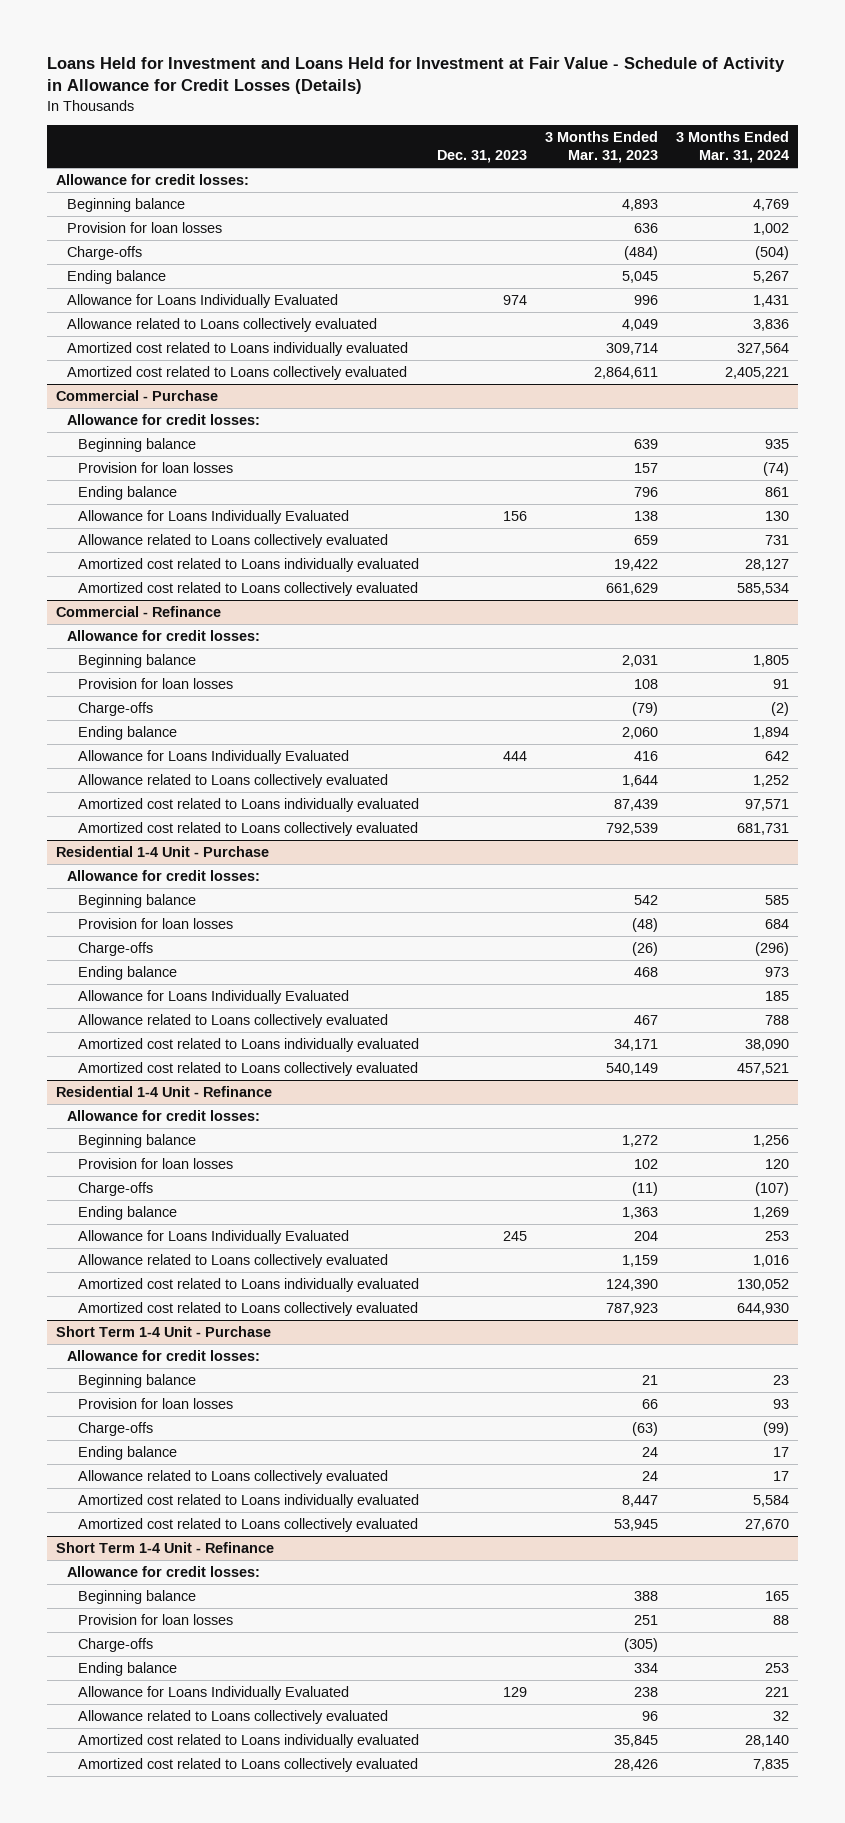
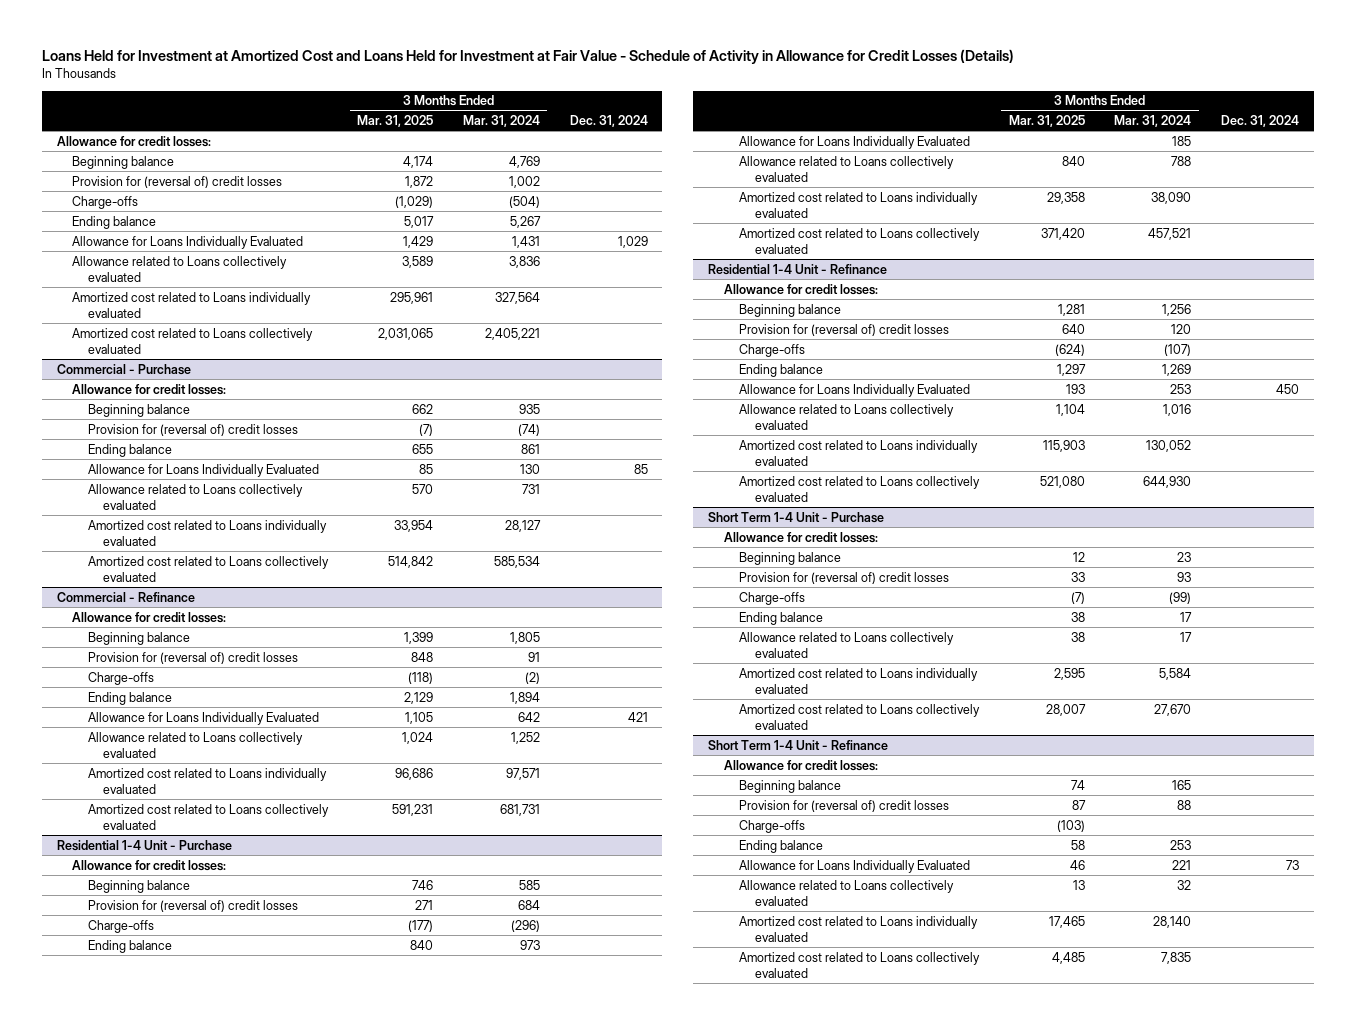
[46,56,785,95] Loans Held for Investment and Loans Held for Investment at Fair Value - Schedule of Activity in Allowance for Credit Losses (Details) -> [42,49,1015,65] Loans Held for Investment at Amortized Cost and Loans Held for Investment at Fair Value - Schedule of Activity in Allowance for Credit Losses (Details)
[436,149,527,163] Dec. 31, 2023 -> none
[544,131,658,163] 3 Months Ended Mar. 31, 2023 -> none
none -> [357,114,434,127] Mar. 31, 2025
none -> [569,114,648,127] Dec. 31, 2024
[66,222,222,234] Provision for loan losses -> [72,175,283,188] Provision for (reversal of) credit losses
[77,462,233,474] Provision for loan losses -> [87,423,298,436] Provision for (reversal of) credit losses
[77,678,233,690] Provision for loan losses -> [87,651,298,664] Provision for (reversal of) credit losses
[77,918,233,930] Provision for loan losses -> [87,899,298,912] Provision for (reversal of) credit losses
[77,1158,233,1170] Provision for loan losses -> [739,323,950,336] Provision for (reversal of) credit losses
[77,1398,233,1410] Provision for loan losses -> [739,571,950,584] Provision for (reversal of) credit losses
[77,1614,233,1626] Provision for loan losses -> [739,799,950,812] Provision for (reversal of) credit losses

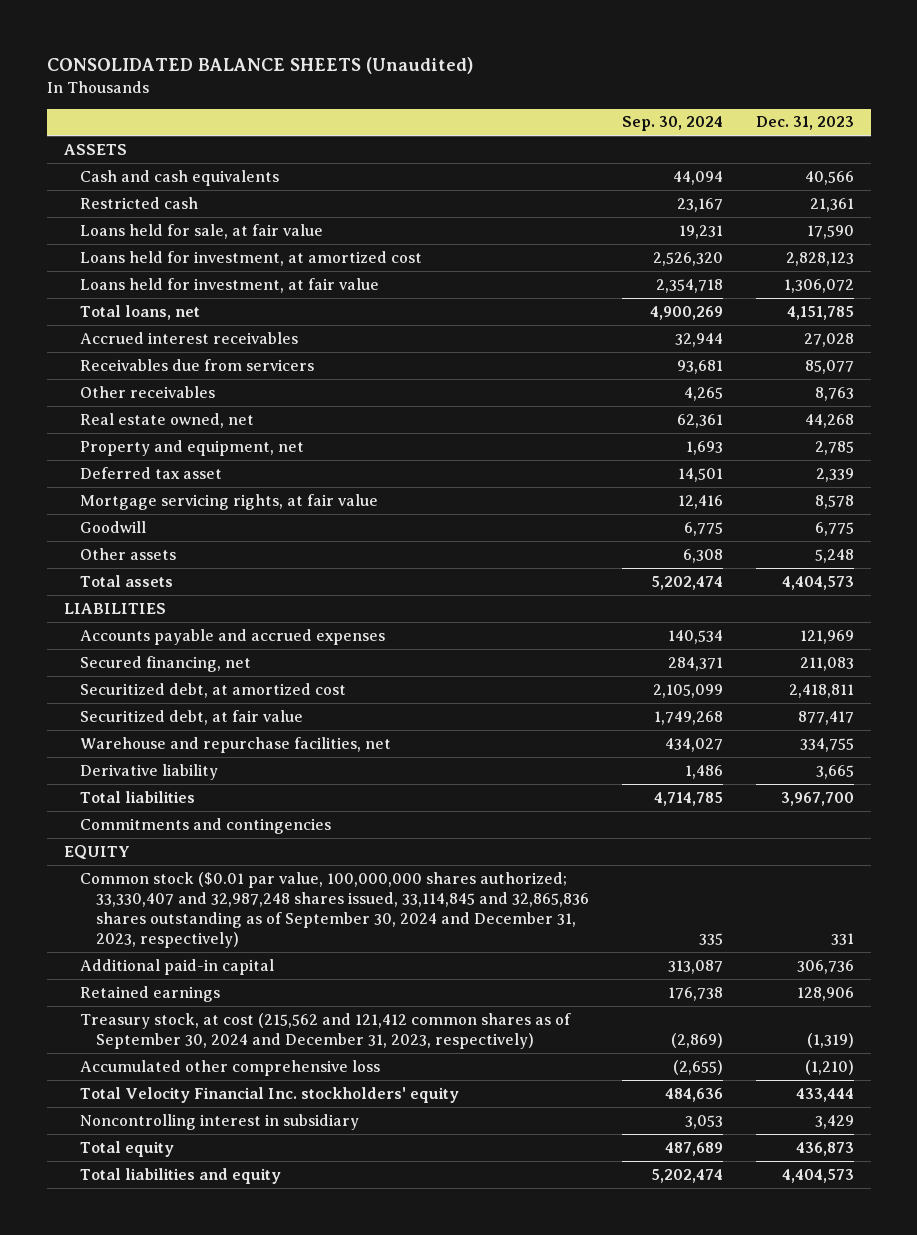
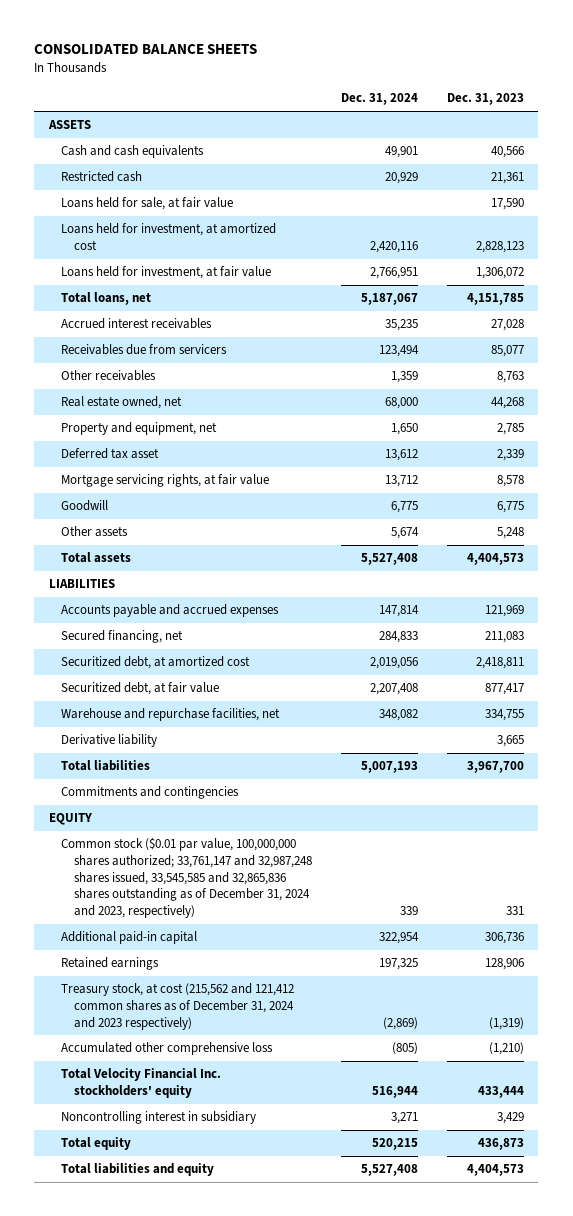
[46,57,473,75] CONSOLIDATED BALANCE SHEETS (Unaudited) -> [34,44,258,55] CONSOLIDATED BALANCE SHEETS
[621,116,723,132] Sep. 30, 2024 -> none
none -> [340,93,418,106] Dec. 31, 2024
[79,871,589,949] Common stock ($0.01 par value, 100,000,000 shares authorized; 33,330,407 and 32,987,248 shares issued, 33,114,845 and 32,865,836 shares outstanding as of September 30, 2024 and December 31, 2023, respectively) -> [61,837,312,918] Common stock ($0.01 par value, 100,000,000 shares authorized; 33,761,147 and 32,987,248 shares issued, 33,545,585 and 32,865,836 shares outstanding as of December 31, 2024 and 2023, respectively)
[79,1012,571,1049] Treasury stock, at cost (215,562 and 121,412 common shares as of September 30, 2024 and December 31, 2023, respectively) -> [61,983,295,1030] Treasury stock, at cost (215,562 and 121,412 common shares as of December 31, 2024 and 2023 respectively)

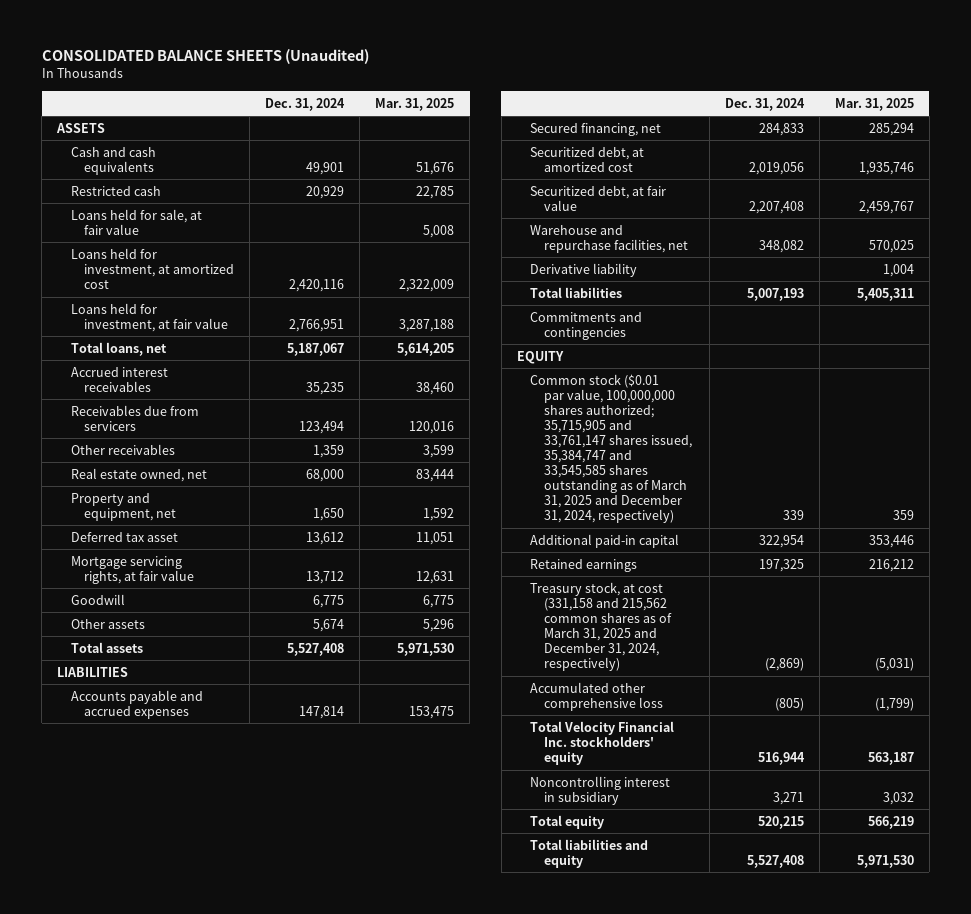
[34,44,258,55] CONSOLIDATED BALANCE SHEETS -> [41,49,369,65] CONSOLIDATED BALANCE SHEETS (Unaudited)
[446,93,524,106] Dec. 31, 2023 -> none
none -> [375,97,455,111] Mar. 31, 2025
[61,837,312,918] Common stock ($0.01 par value, 100,000,000 shares authorized; 33,761,147 and 32,987,248 shares issued, 33,545,585 and 32,865,836 shares outstanding as of December 31, 2024 and 2023, respectively) -> [530,373,692,524] Common stock ($0.01 par value, 100,000,000 shares authorized; 35,715,905 and 33,761,147 shares issued, 35,384,747 and 33,545,585 shares outstanding as of March 31, 2025 and December 31, 2024, respectively)
[61,983,295,1030] Treasury stock, at cost (215,562 and 121,412 common shares as of December 31, 2024 and 2023 respectively) -> [530,581,672,671] Treasury stock, at cost (331,158 and 215,562 common shares as of March 31, 2025 and December 31, 2024, respectively)

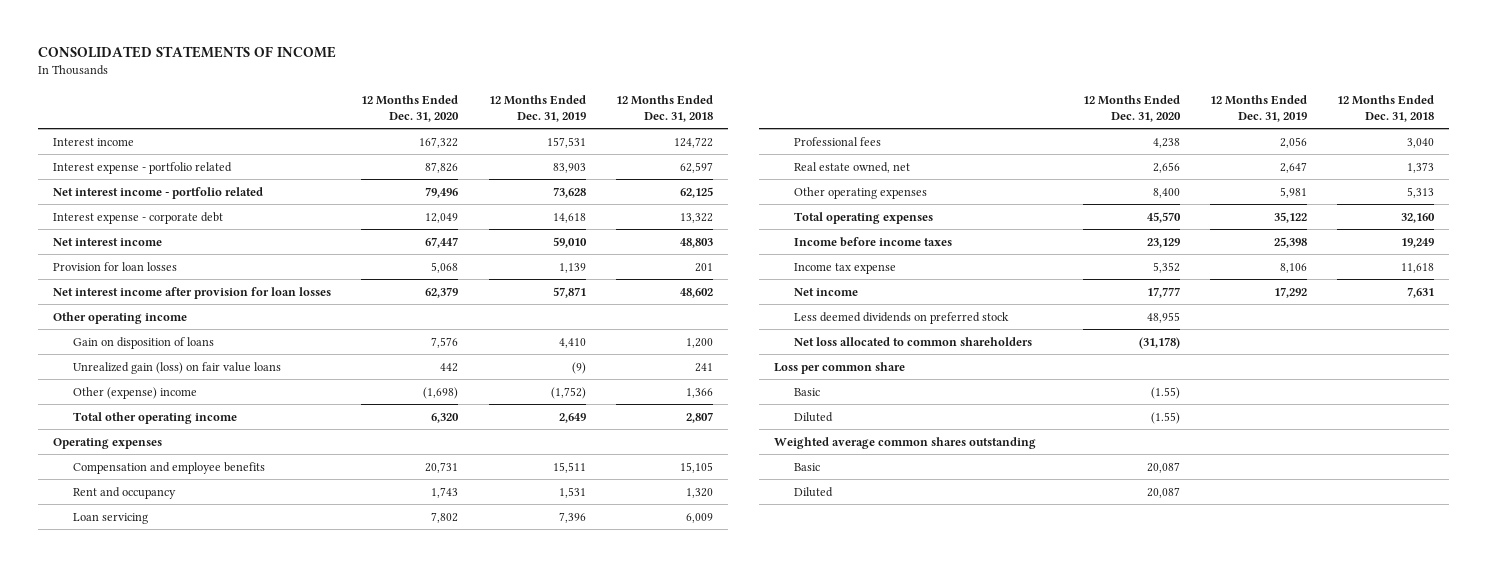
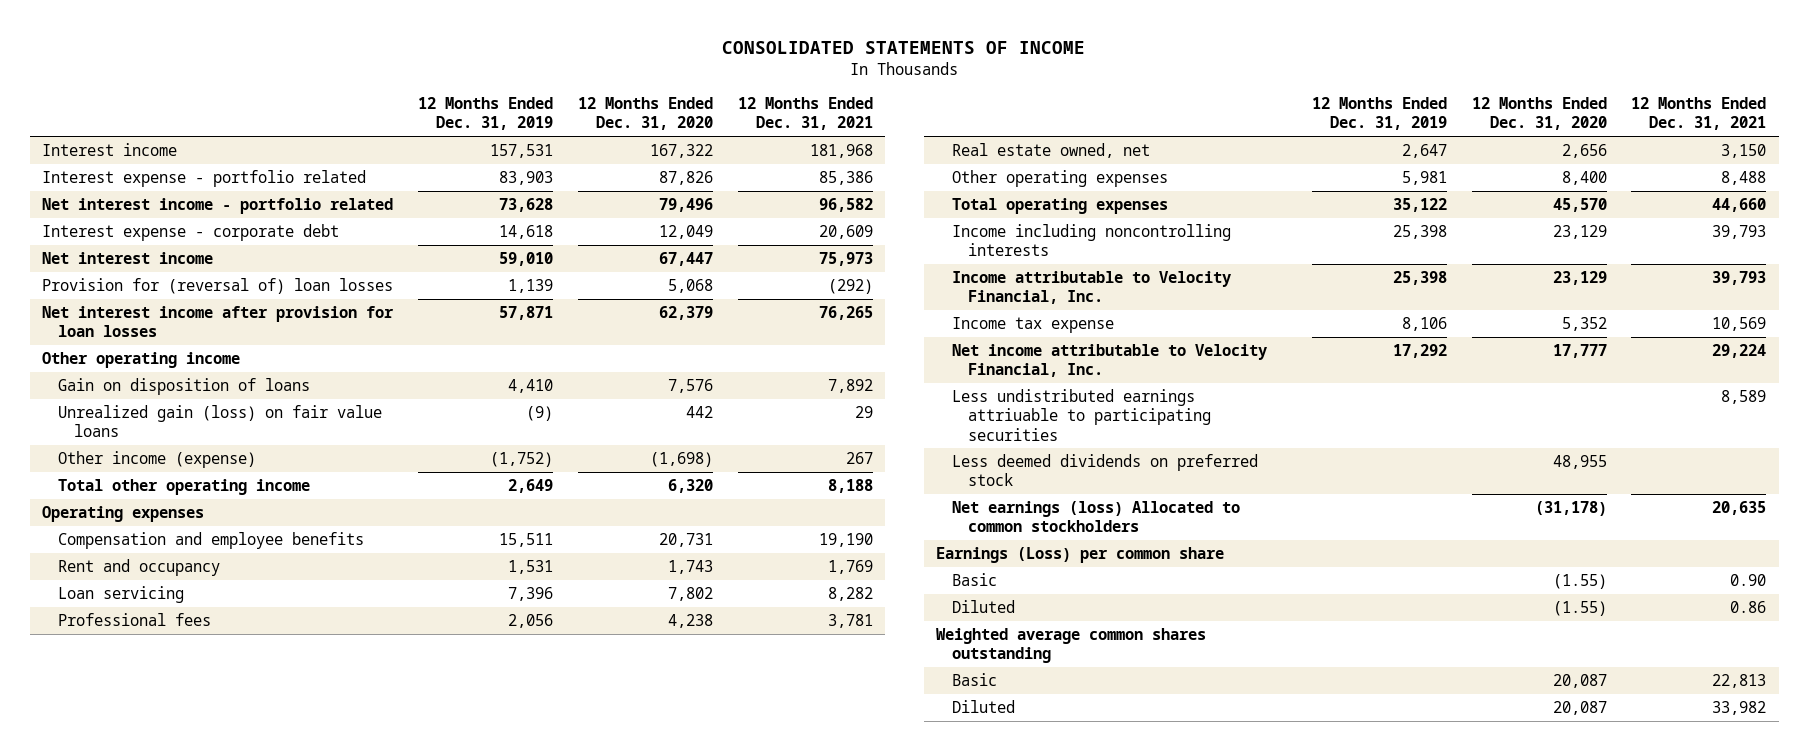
[615,94,713,122] 12 Months Ended Dec. 31, 2018 -> none
none -> [737,97,873,131] 12 Months Ended Dec. 31, 2021
[53,261,178,271] Provision for loan losses -> [42,277,394,294] Provision for (reversal of) loan losses
[72,386,197,399] Other (expense) income -> [58,450,257,468] Other income (expense)
[794,236,953,247] Income before income taxes -> [952,223,1232,257] Income including noncontrolling interests
none -> [952,270,1232,305] Income attributable to Velocity Financial, Inc.
[794,287,859,296] Net income -> [952,343,1268,378] Net income attributable to Velocity Financial, Inc.
none -> [952,388,1212,441] Less undistributed earnings attriuable to participating securities
[794,336,1033,346] Net loss allocated to common shareholders -> [952,500,1241,533] Net earnings (loss) Allocated to common stockholders
[774,361,906,374] Loss per common share -> [936,546,1225,563] Earnings (Loss) per common share

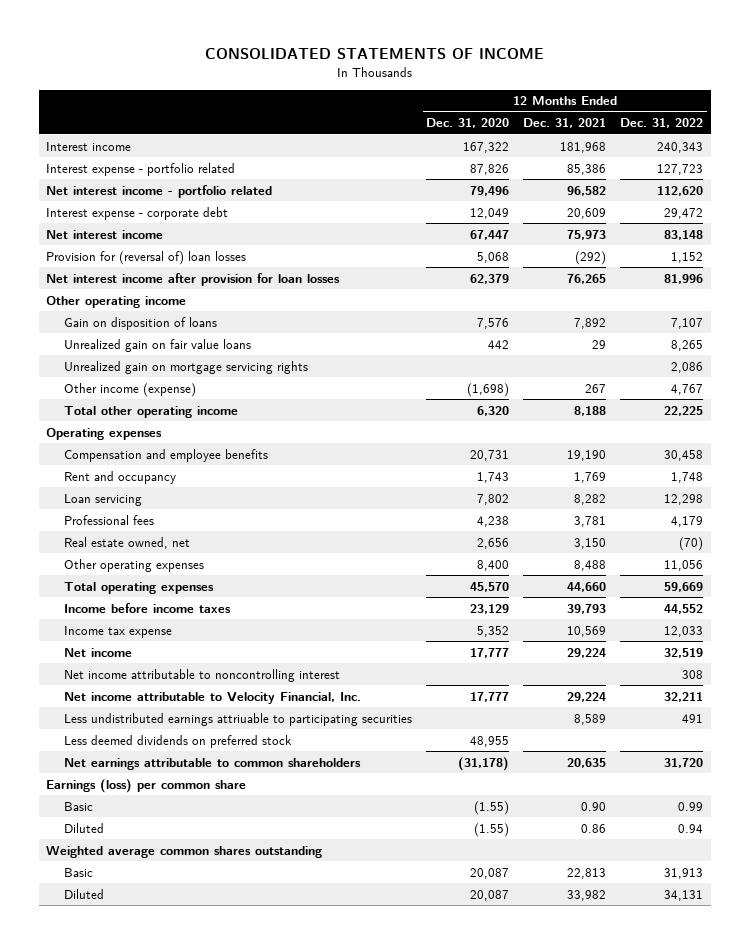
[418,97,554,131] 12 Months Ended Dec. 31, 2019 -> none
none -> [620,118,704,129] Dec. 31, 2022
[58,404,383,438] Unrealized gain (loss) on fair value loans -> [64,338,252,352] Unrealized gain on fair value loans
none -> [64,360,309,374] Unrealized gain on mortgage servicing rights
[952,270,1232,305] Income attributable to Velocity Financial, Inc. -> none
[952,223,1232,257] Income including noncontrolling interests -> [64,602,232,613] Income before income taxes
none -> [64,647,133,657] Net income
none -> [64,668,341,682] Net income attributable to noncontrolling interest
[952,500,1241,533] Net earnings (loss) Allocated to common stockholders -> [64,757,362,770] Net earnings attributable to common shareholders
[936,546,1225,563] Earnings (Loss) per common share -> [46,778,247,793] Earnings (loss) per common share

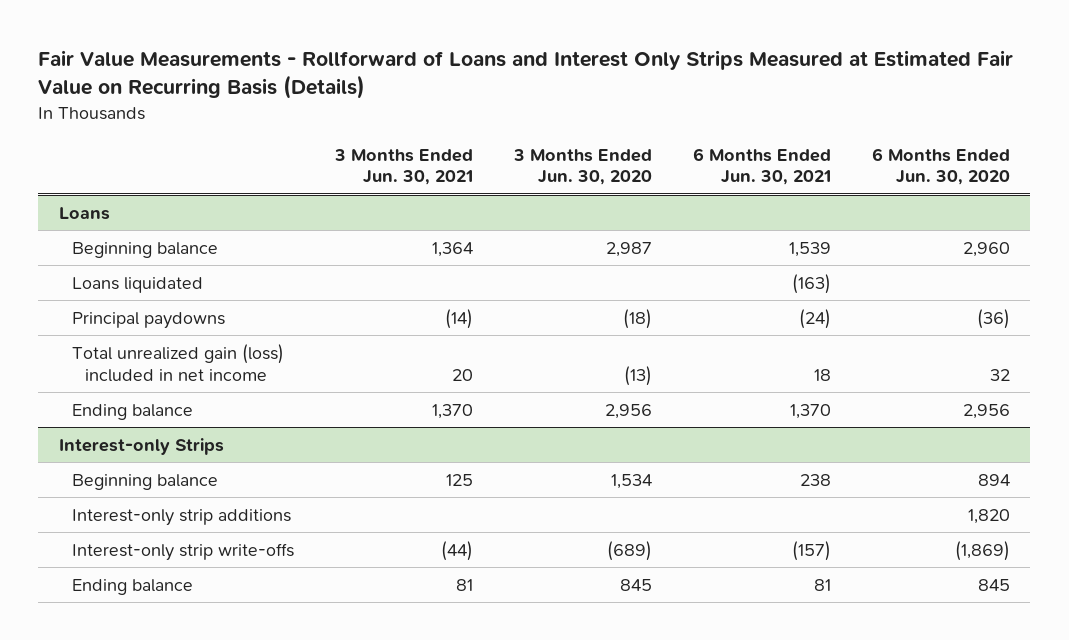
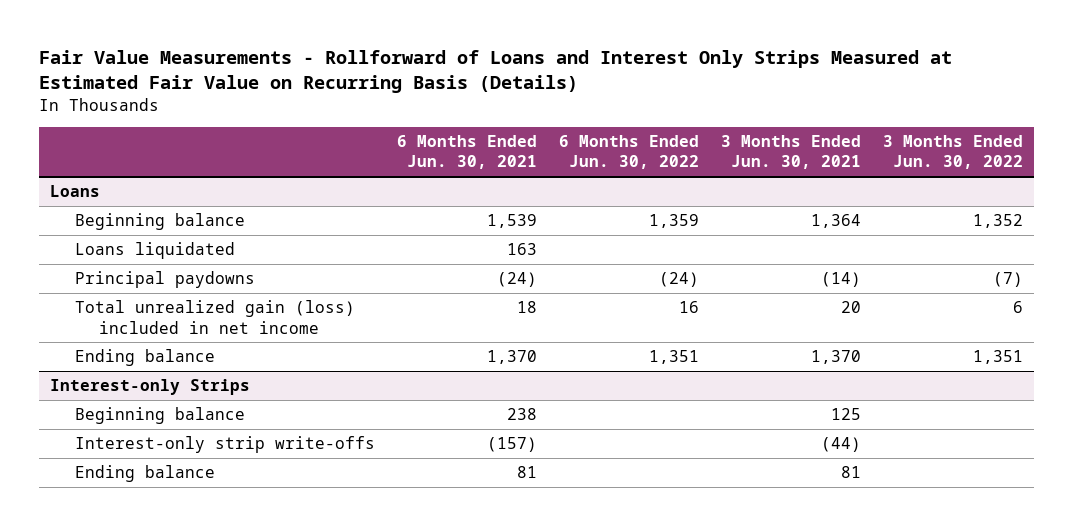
[513,148,653,186] 3 Months Ended Jun. 30, 2020 -> none
[871,147,1010,186] 6 Months Ended Jun. 30, 2020 -> none
none -> [558,134,699,170] 6 Months Ended Jun. 30, 2022
none -> [883,134,1024,170] 3 Months Ended Jun. 30, 2022
[792,273,832,294] (163) -> [506,243,537,256] 163
[72,508,292,526] Interest-only strip additions -> none

